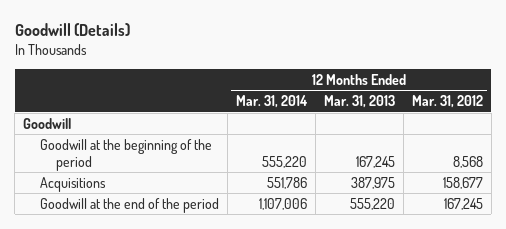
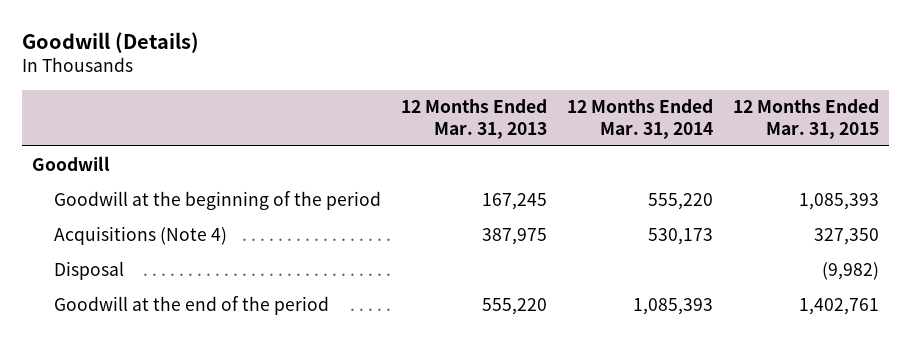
[411,95,483,109] Mar. 31, 2012 -> none
none -> [732,99,879,139] 12 Months Ended Mar. 31, 2015
[39,176,106,192] Acquisitions -> [54,225,228,245] Acquisitions (Note 4)
[266,176,307,189] 551,786 -> [648,227,714,245] 530,173
none -> [54,260,125,280] Disposal
[258,197,307,210] 1,107,006 -> [633,297,714,315] 1,085,393

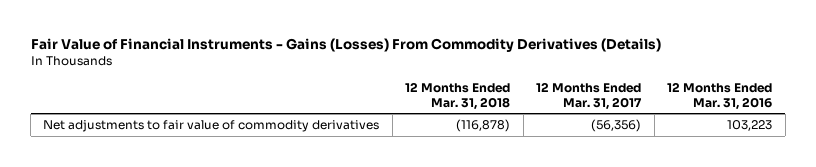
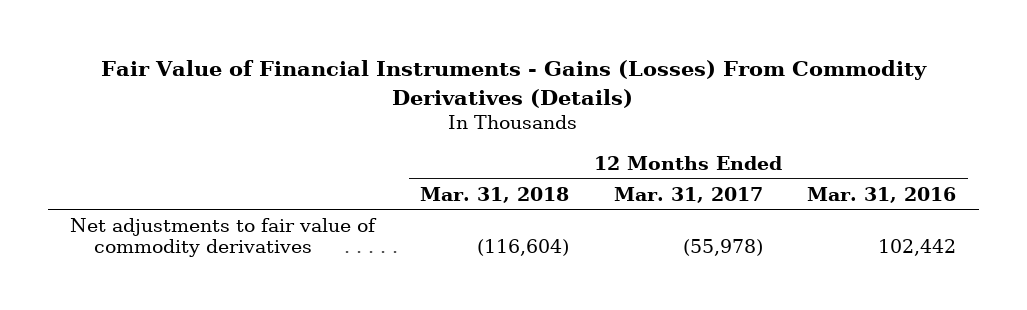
[456,119,511,133] (116,878) -> [477,239,570,257] (116,604)
[591,119,642,133] (56,356) -> [682,239,763,257] (55,978)
[727,120,773,132] 103,223 -> [878,239,957,257] 102,442

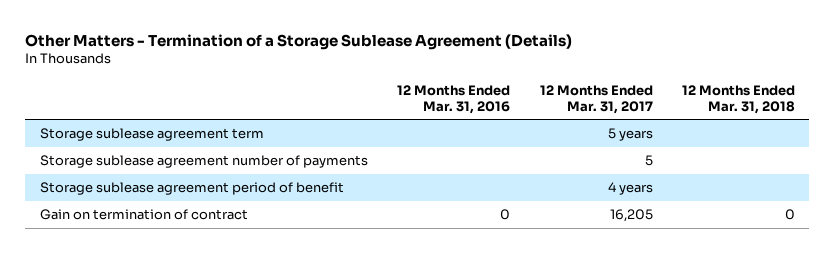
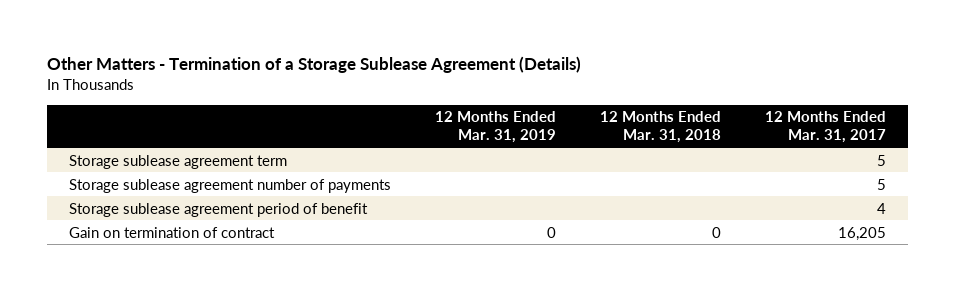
[397,84,511,114] 12 Months Ended Mar. 31, 2016 -> none
none -> [434,111,556,144] 12 Months Ended Mar. 31, 2019
[607,128,653,142] 5 years -> [877,154,887,166] 5
[607,182,653,196] 4 years -> [877,202,887,214] 4

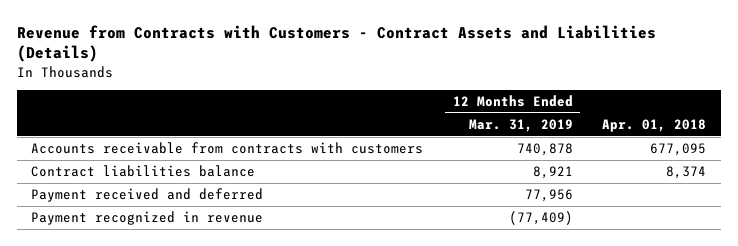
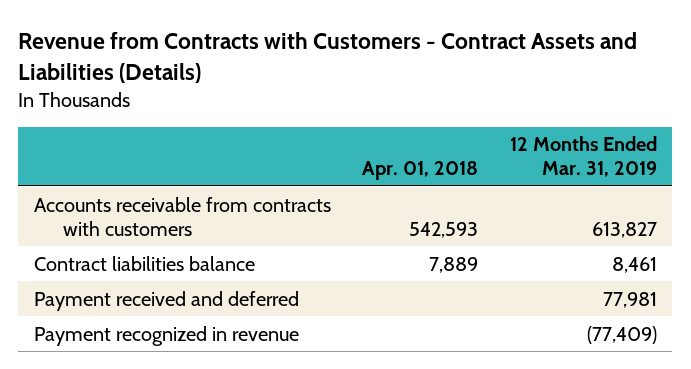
[516,143,573,157] 740,878 -> [591,221,657,238] 613,827
[650,143,707,157] 677,095 -> [409,221,479,238] 542,593
[532,166,573,180] 8,921 -> [611,256,657,273] 8,461
[666,166,707,180] 8,374 -> [429,256,479,273] 7,889
[524,189,573,203] 77,956 -> [602,291,657,308] 77,981

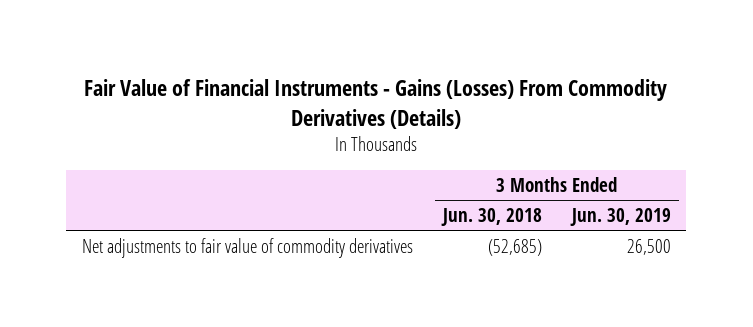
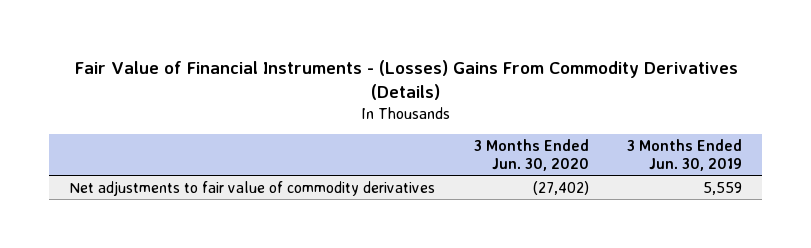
[84,78,668,129] Fair Value of Financial Instruments - Gains (Losses) From Commodity Derivatives (Details) -> [74,59,738,100] Fair Value of Financial Instruments - (Losses) Gains From Commodity Derivatives (Details)
[440,208,542,227] Jun. 30, 2018 -> none
none -> [473,138,589,171] 3 Months Ended Jun. 30, 2020
[627,238,672,255] 26,500 -> [703,181,743,195] 5,559

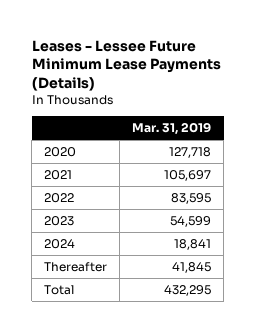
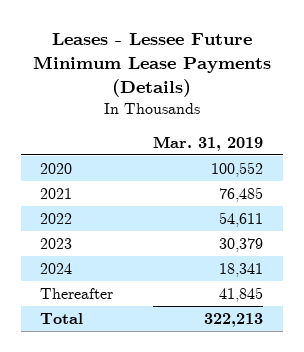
[169,146,212,158] 127,718 -> [211,161,264,177] 100,552
[164,169,212,181] 105,697 -> [219,186,264,202] 76,485
[171,192,212,204] 83,595 -> [219,211,264,227] 54,611
[170,215,212,227] 54,599 -> [219,237,264,252] 30,379
[174,238,212,250] 18,841 -> [219,262,264,277] 18,341
[164,284,212,296] 432,295 -> [204,312,264,327] 322,213

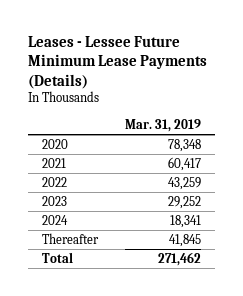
[211,161,264,177] 100,552 -> [168,138,202,152] 78,348
[219,186,264,202] 76,485 -> [168,156,202,171] 60,417
[219,211,264,227] 54,611 -> [168,176,202,190] 43,259
[219,237,264,252] 30,379 -> [168,195,202,209] 29,252
[204,312,264,327] 322,213 -> [158,251,202,266] 271,462

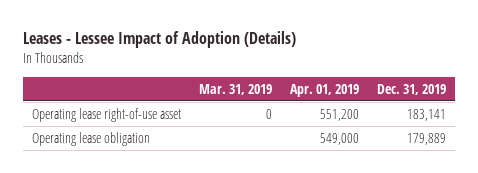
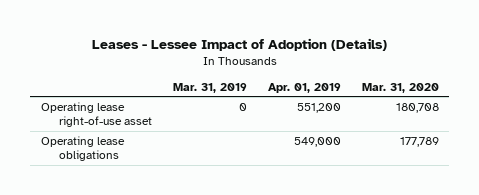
[376,83,446,95] Dec. 31, 2019 -> none
none -> [361,82,439,93] Mar. 31, 2020
[31,131,150,146] Operating lease obligation -> [40,135,125,162] Operating lease obligations

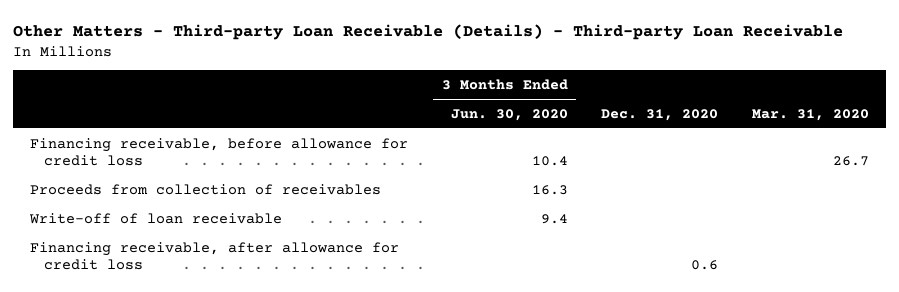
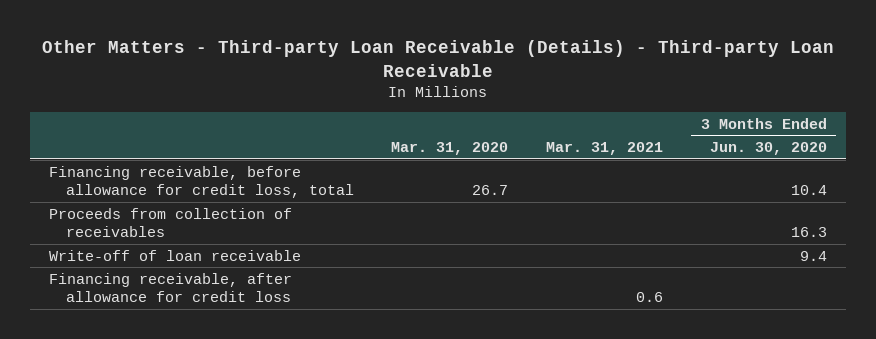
[601,108,719,121] Dec. 31, 2020 -> none
none -> [546,141,664,155] Mar. 31, 2021
[29,137,408,166] Financing receivable, before allowance for credit loss -> [48,165,354,199] Financing receivable, before allowance for credit loss, total

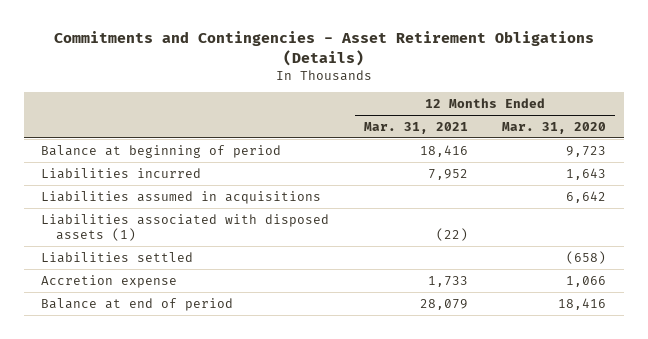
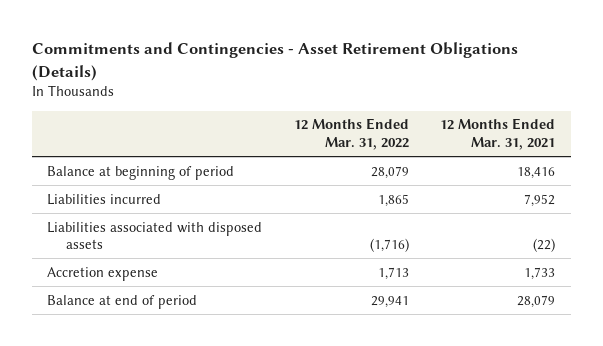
[502,121,607,134] Mar. 31, 2020 -> none
none -> [293,118,409,150] 12 Months Ended Mar. 31, 2022
[41,190,322,204] Liabilities assumed in acquisitions -> none
[41,251,194,263] Liabilities settled -> none
[41,213,330,241] Liabilities associated with disposed assets (1) -> [47,221,263,250] Liabilities associated with disposed assets

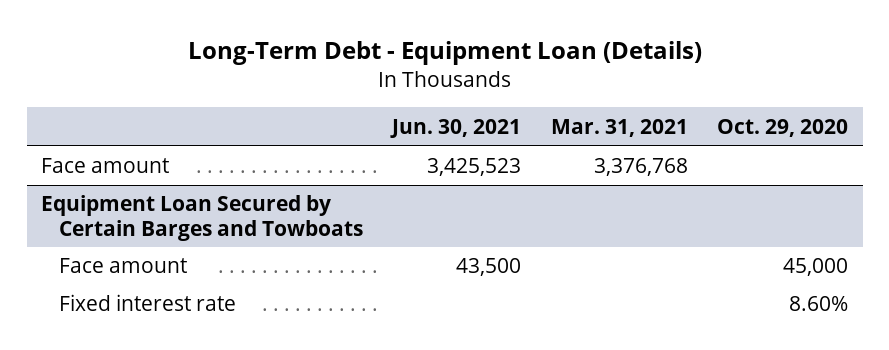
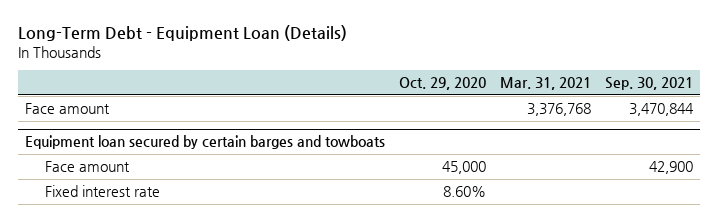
[390,118,522,138] Jun. 30, 2021 -> none
none -> [605,76,694,90] Sep. 30, 2021
[41,195,364,241] Equipment Loan Secured by Certain Barges and Towboats -> [24,135,385,150] Equipment loan secured by certain barges and towboats

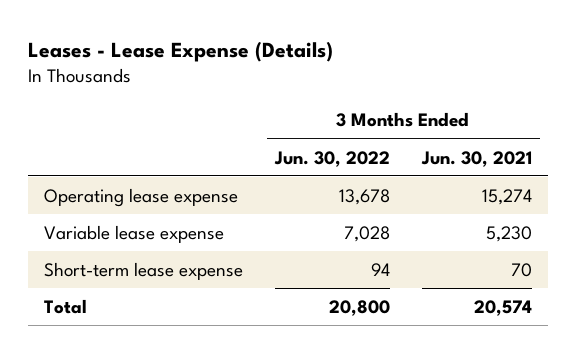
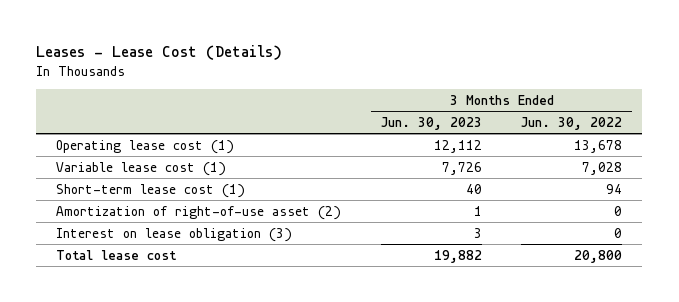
[27,40,333,62] Leases - Lease Expense (Details) -> [36,45,283,61] Leases - Lease Cost (Details)
[420,150,532,167] Jun. 30, 2021 -> none
none -> [380,116,482,130] Jun. 30, 2023
[43,187,238,207] Operating lease expense -> [56,139,235,154] Operating lease cost (1)
[43,224,224,243] Variable lease expense -> [56,161,227,176] Variable lease cost (1)
[43,261,243,280] Short-term lease expense -> [56,183,246,198] Short-term lease cost (1)
none -> [56,205,342,220] Amortization of right-of-use asset (2)
none -> [56,227,293,242] Interest on lease obligation (3)
[43,298,87,314] Total -> [56,249,178,260] Total lease cost

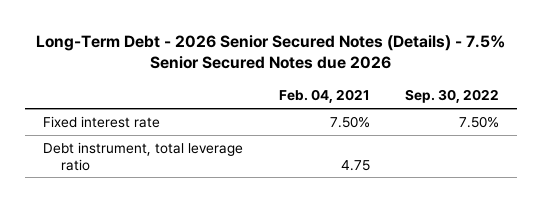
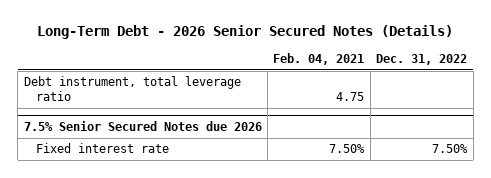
[36,34,506,70] Long-Term Debt - 2026 Senior Secured Notes (Details) - 7.5% Senior Secured Notes due 2026 -> [37,24,454,39] Long-Term Debt - 2026 Senior Secured Notes (Details)
[405,89,500,104] Sep. 30, 2022 -> none
none -> [376,53,468,65] Dec. 31, 2022
[43,115,161,128] Fixed interest rate -> none
none -> [23,120,262,131] 7.5% Senior Secured Notes due 2026
none -> [36,143,170,154] Fixed interest rate

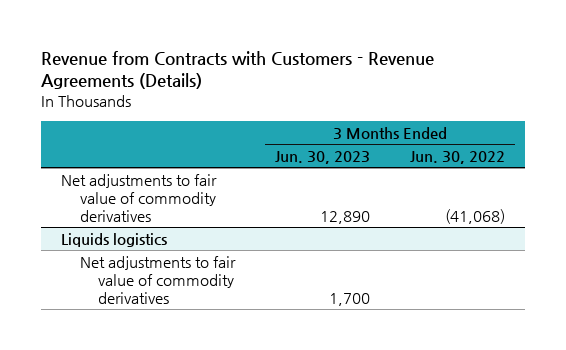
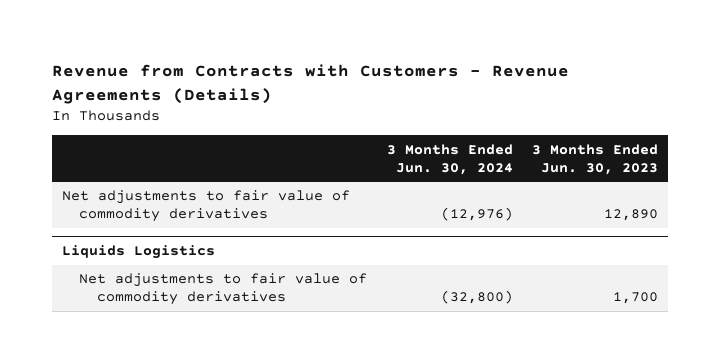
[409,150,505,164] Jun. 30, 2022 -> none
none -> [386,143,513,175] 3 Months Ended Jun. 30, 2024
[60,232,167,247] Liquids logistics -> [62,245,216,260] Liquids Logistics

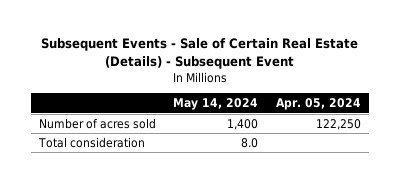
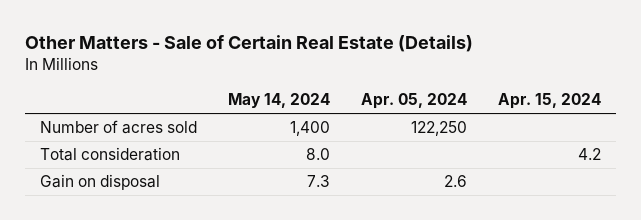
[40,38,358,70] Subsequent Events - Sale of Certain Real Estate (Details) - Subsequent Event -> [25,35,474,53] Other Matters - Sale of Certain Real Estate (Details)
none -> [497,93,601,110] Apr. 15, 2024
none -> [40,174,161,191] Gain on disposal

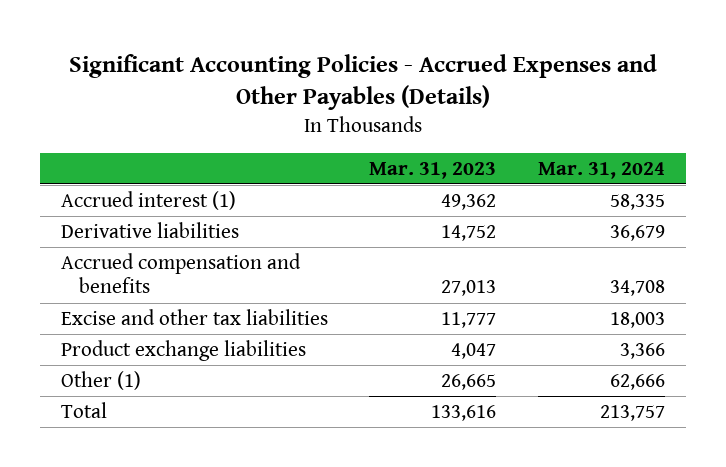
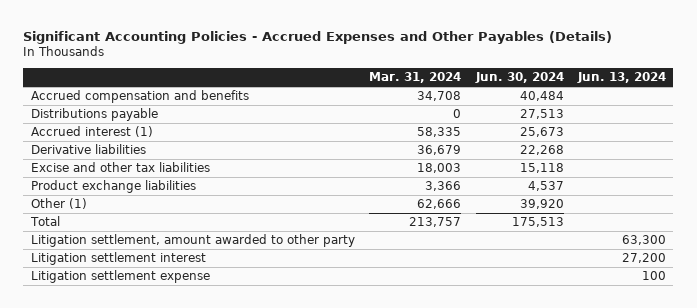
[369,161,497,179] Mar. 31, 2023 -> none
none -> [474,72,564,84] Jun. 30, 2024
none -> [577,72,667,84] Jun. 13, 2024
[60,253,301,294] Accrued compensation and benefits -> [30,90,249,104] Accrued compensation and benefits
none -> [30,108,158,122] Distributions payable
none -> [30,234,355,248] Litigation settlement, amount awarded to other party
none -> [30,252,206,266] Litigation settlement interest
none -> [30,270,210,284] Litigation settlement expense

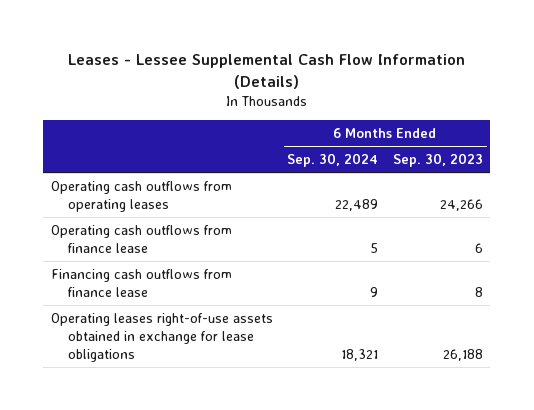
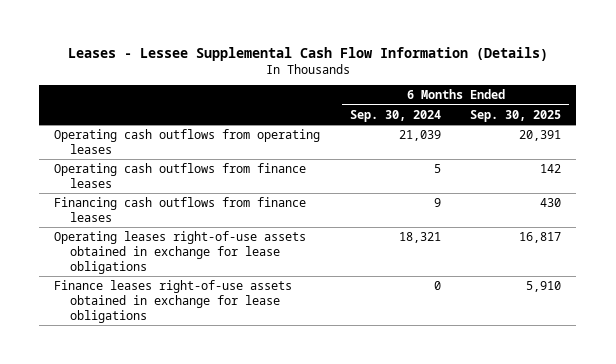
[393,153,484,168] Sep. 30, 2023 -> none
none -> [470,109,562,122] Sep. 30, 2025
[335,198,379,211] 22,489 -> [398,129,441,141] 21,039
[50,224,232,253] Operating cash outflows from finance lease -> [54,162,307,188] Operating cash outflows from finance leases
[50,268,232,297] Financing cash outflows from finance lease -> [54,196,307,222] Financing cash outflows from finance leases
none -> [54,279,293,323] Finance leases right-of-use assets obtained in exchange for lease obligations

